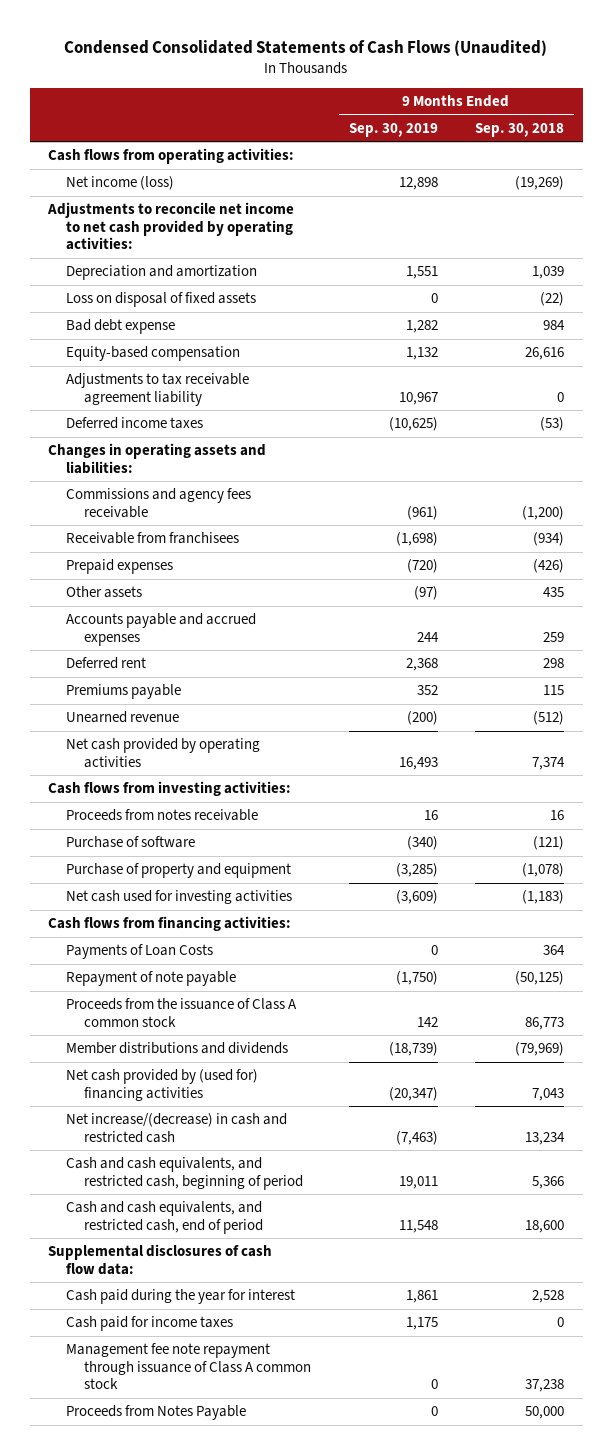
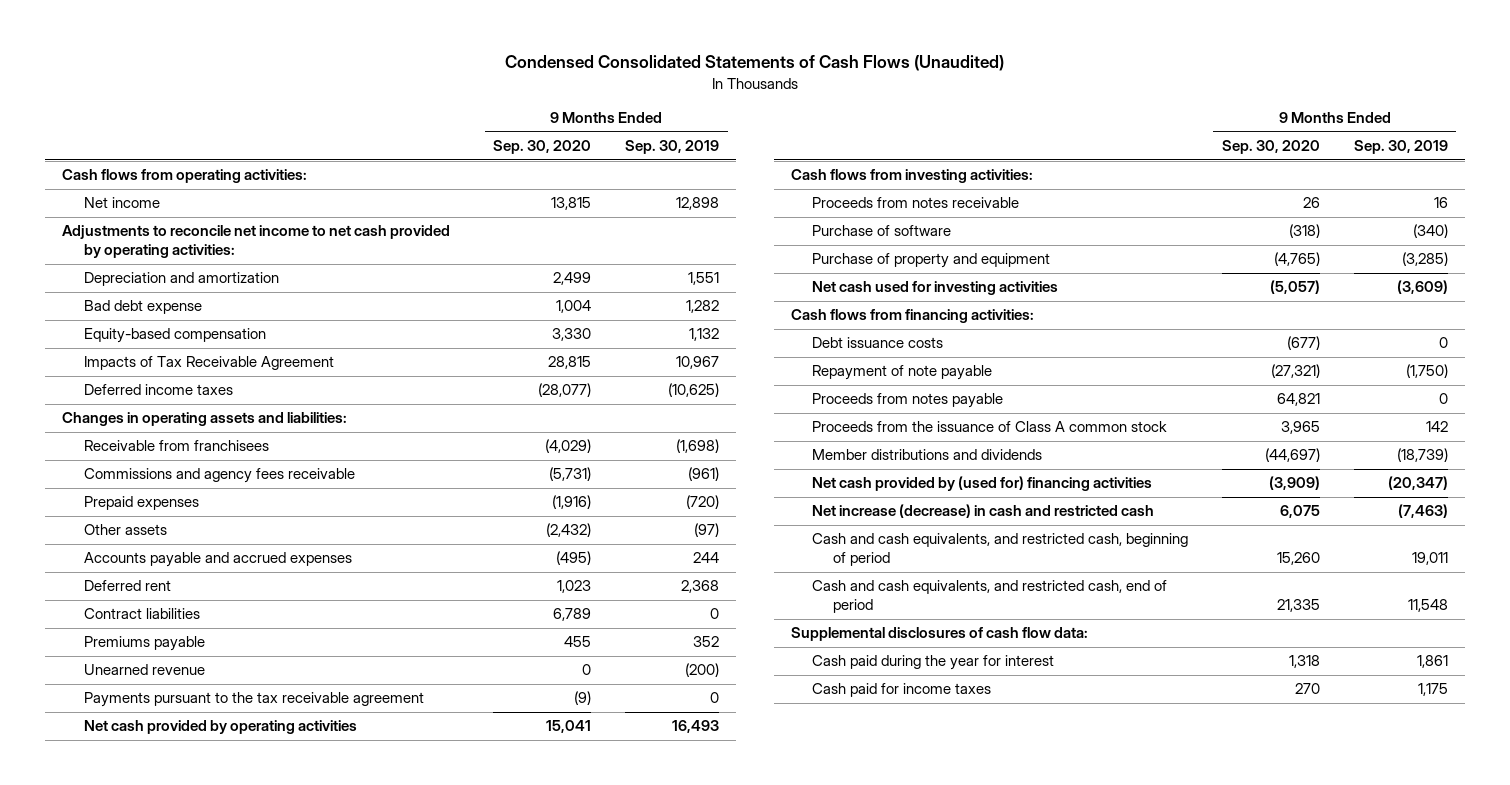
[475,122,565,137] Sep. 30, 2018 -> none
none -> [493,139,592,154] Sep. 30, 2020
[66,176,175,191] Net income (loss) -> [83,197,160,209] Net income
[66,292,257,308] Loss on disposal of fixed assets -> none
[66,373,250,406] Adjustments to tax receivable agreement liability -> [83,356,334,371] Impacts of Tax Receivable Agreement
[66,488,252,518] Commissions and agency fees receivable -> [83,468,355,484] Commissions and agency fees receivable
none -> [83,608,200,620] Contract liabilities
none -> [83,692,424,708] Payments pursuant to the tax receivable agreement
[66,944,214,960] Payments of Loan Costs -> none
none -> [811,337,943,349] Debt issuance costs
none -> [811,393,1003,409] Proceeds from notes payable
[66,1113,288,1143] Net increase/(decrease) in cash and restricted cash -> [811,504,1154,519] Net increase (decrease) in cash and restricted cash
[66,1343,312,1390] Management fee note repayment through issuance of Class A common stock -> none
[66,1405,247,1421] Proceeds from Notes Payable -> none

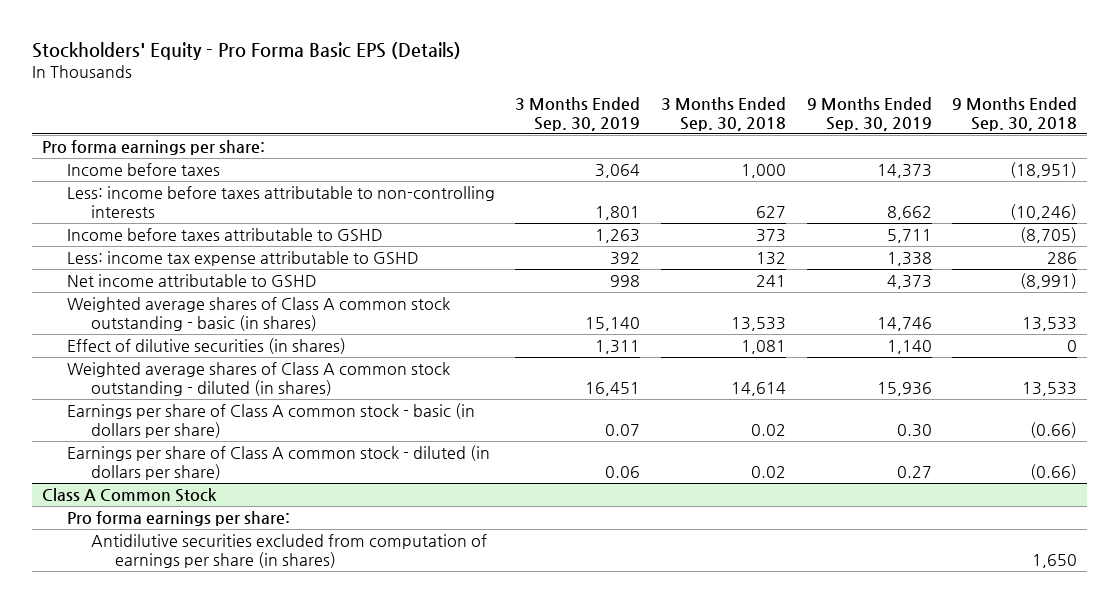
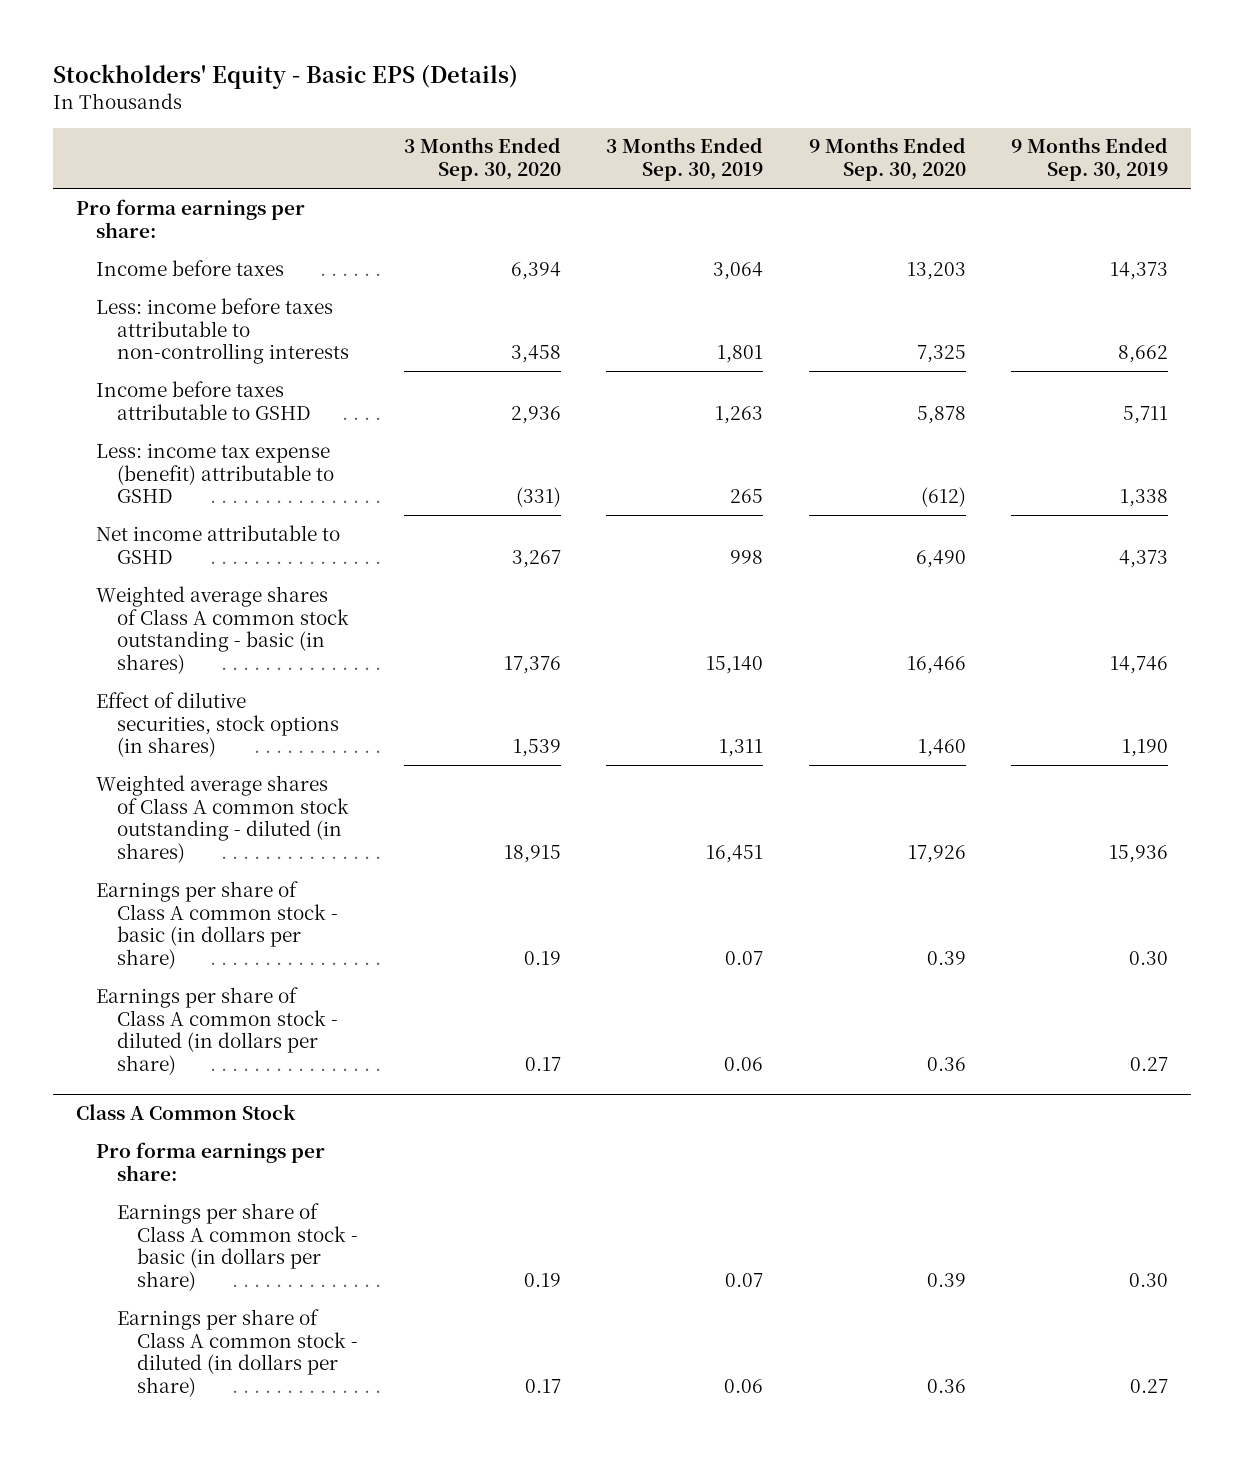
[32,41,462,60] Stockholders' Equity - Pro Forma Basic EPS (Details) -> [53,63,519,89] Stockholders' Equity - Basic EPS (Details)
[660,96,786,131] 3 Months Ended Sep. 30, 2018 -> none
[952,96,1078,131] 9 Months Ended Sep. 30, 2018 -> none
none -> [403,137,561,182] 3 Months Ended Sep. 30, 2020
none -> [808,137,966,182] 9 Months Ended Sep. 30, 2020
[66,250,419,266] Less: income tax expense attributable to GSHD -> [96,442,334,504] Less: income tax expense (benefit) attributable to GSHD
[610,251,641,265] 392 -> [730,489,764,504] 265
[66,337,346,354] Effect of dilutive securities (in shares) -> [96,691,339,758] Effect of dilutive securities, stock options (in shares)
[886,339,932,354] 1,140 -> [1122,739,1169,758] 1,190
[90,533,487,568] Antidilutive securities excluded from computation of earnings per share (in shares) -> none
none -> [116,1202,359,1292] Earnings per share of Class A common stock - basic (in dollars per share)
none -> [116,1308,359,1398] Earnings per share of Class A common stock - diluted (in dollars per share)

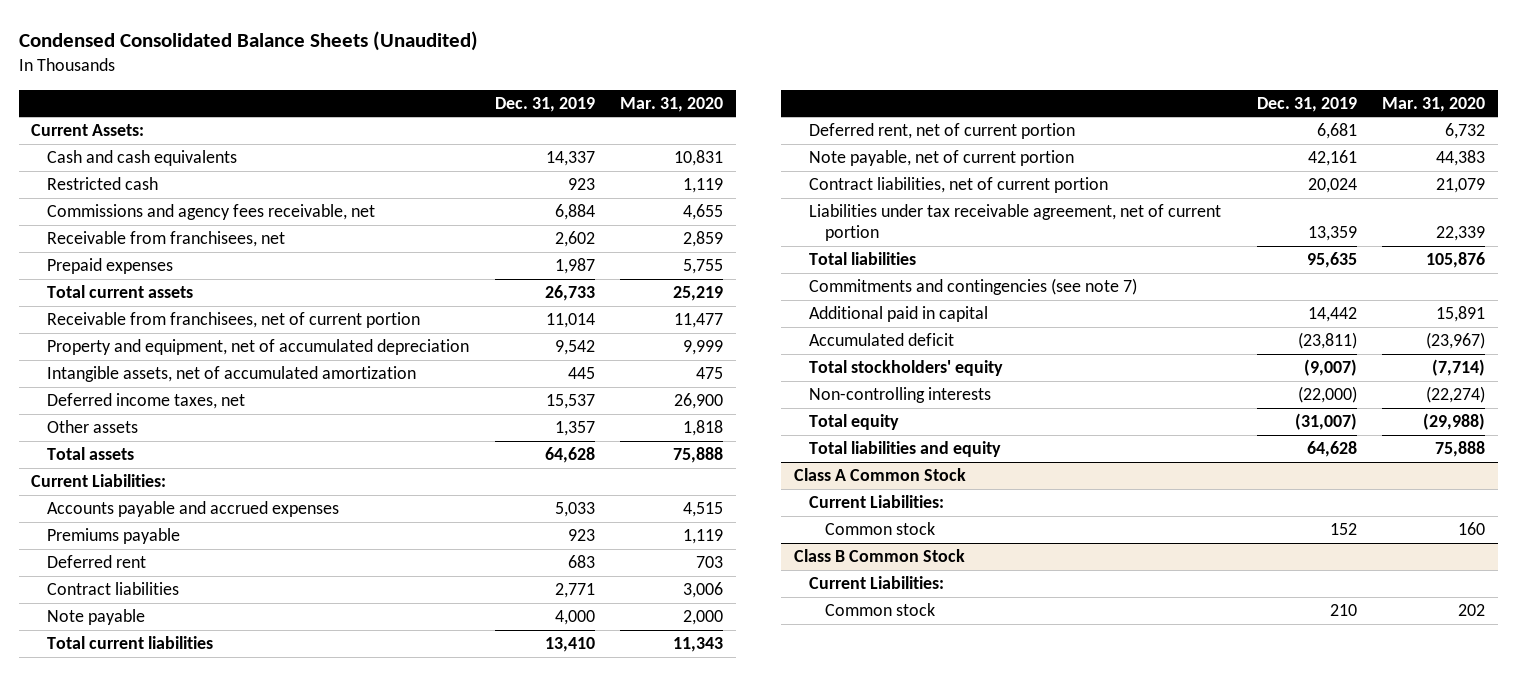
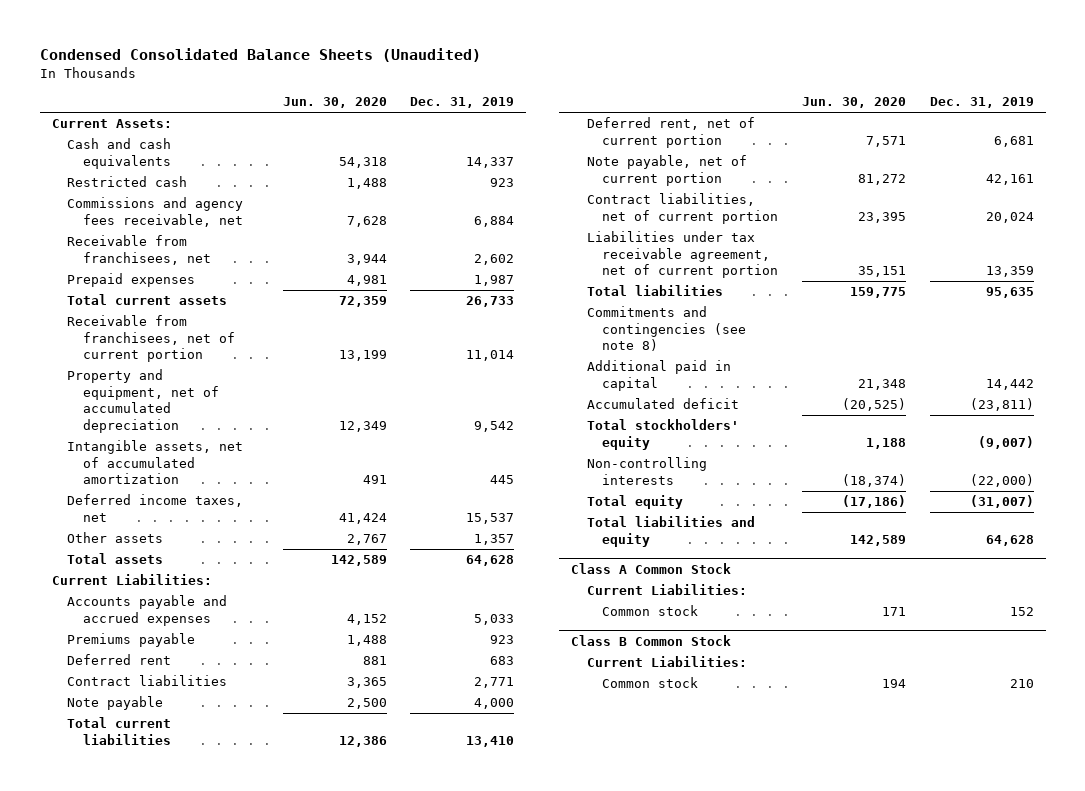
[619,96,723,112] Mar. 31, 2020 -> none
none -> [282,97,387,109] Jun. 30, 2020
[809,278,1138,296] Commitments and contingencies (see note 7) -> [586,306,747,352] Commitments and contingencies (see note 8)

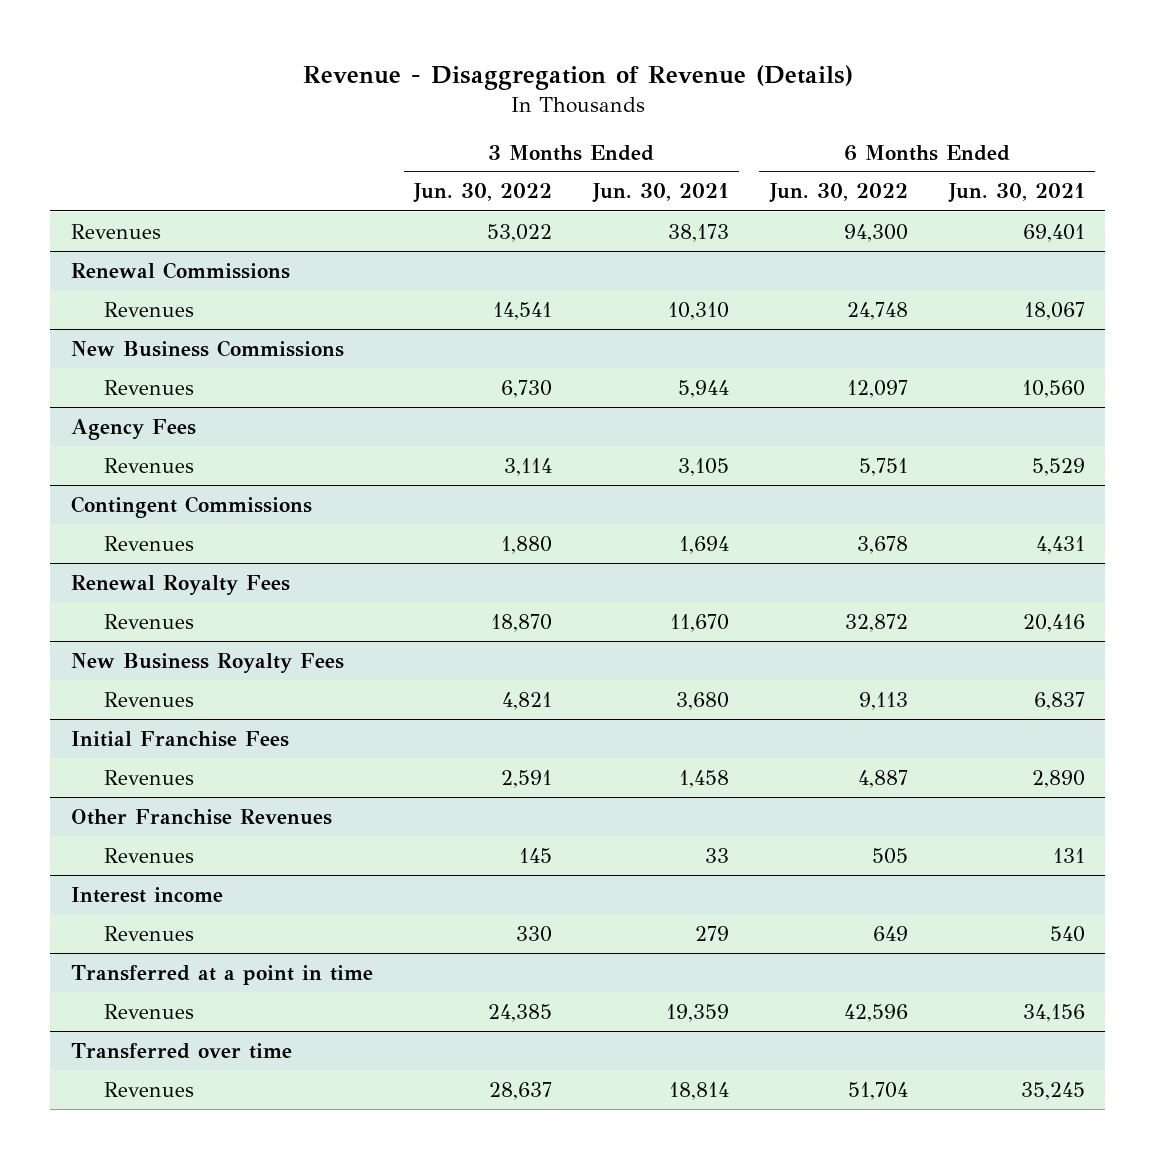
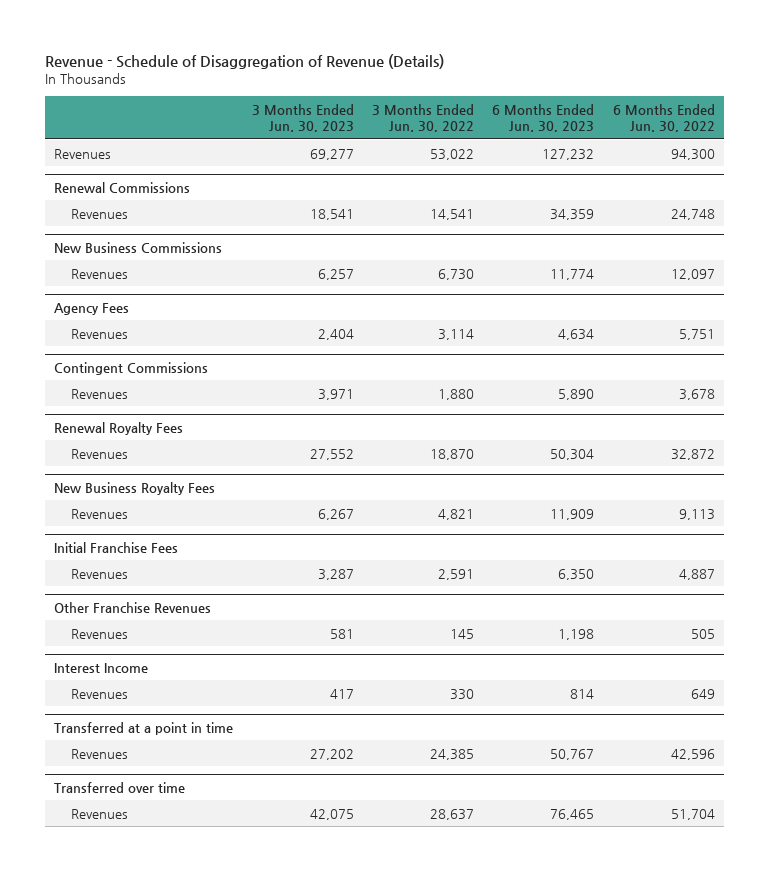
[302,65,853,91] Revenue - Disaggregation of Revenue (Details) -> [45,53,445,69] Revenue - Schedule of Disaggregation of Revenue (Details)
[591,183,729,204] Jun. 30, 2021 -> none
[947,183,1085,204] Jun. 30, 2021 -> none
none -> [251,103,354,133] 3 Months Ended Jun. 30, 2023
none -> [492,103,595,133] 6 Months Ended Jun. 30, 2023
[70,886,223,903] Interest income -> [54,662,149,673] Interest Income

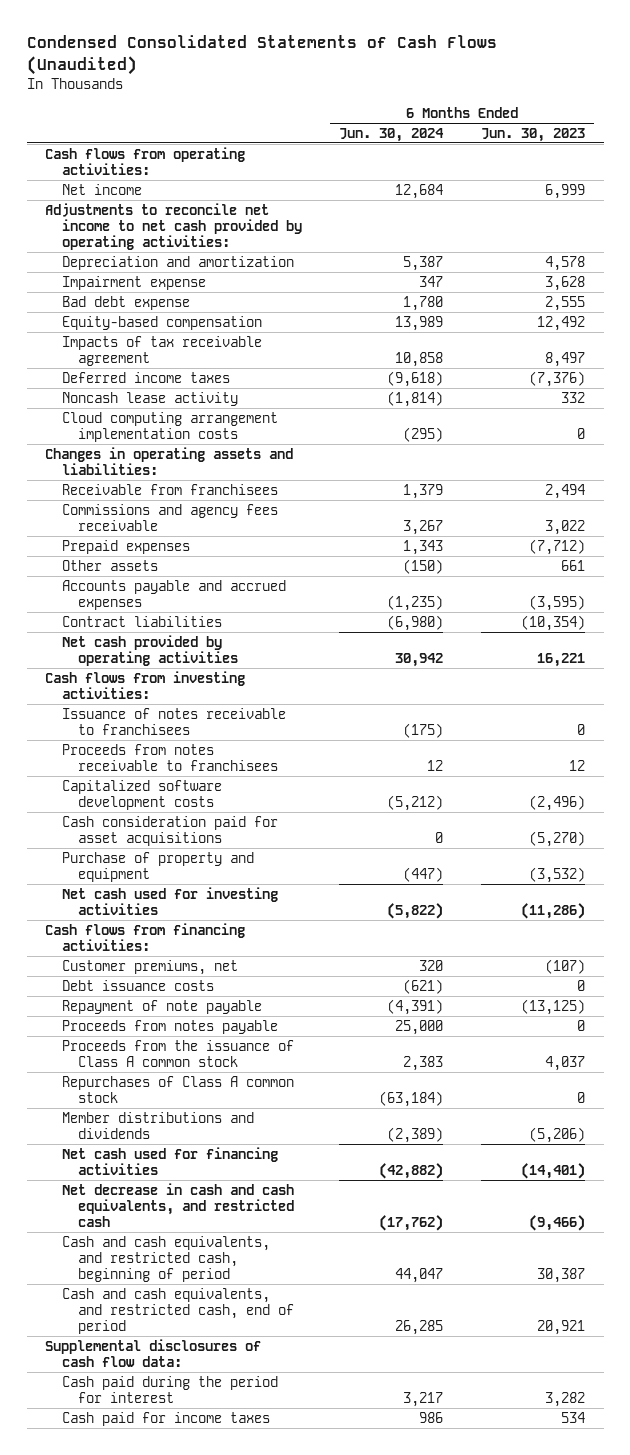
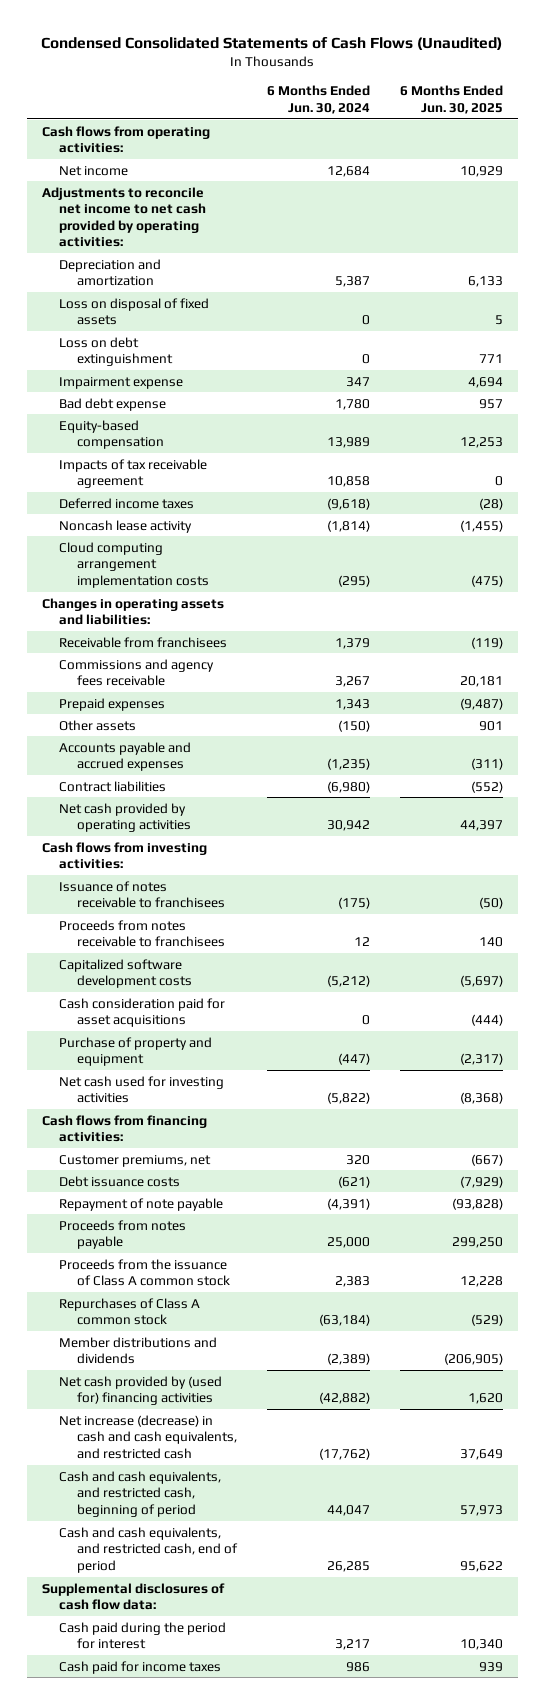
[480,127,585,142] Jun. 30, 2023 -> none
none -> [399,85,503,115] 6 Months Ended Jun. 30, 2025
none -> [59,297,210,326] Loss on disposal of fixed assets
none -> [59,336,173,367] Loss on debt extinguishment
[61,1146,278,1176] Net cash used for financing activities -> [59,1375,223,1406] Net cash provided by (used for) financing activities
[61,1182,295,1228] Net decrease in cash and cash equivalents, and restricted cash -> [59,1414,237,1459] Net increase (decrease) in cash and cash equivalents, and restricted cash

